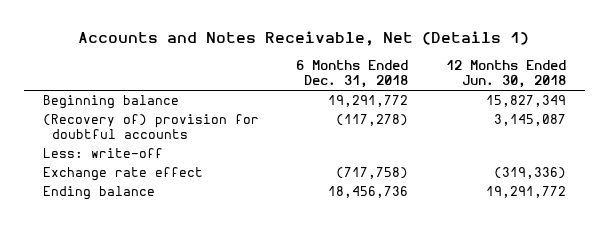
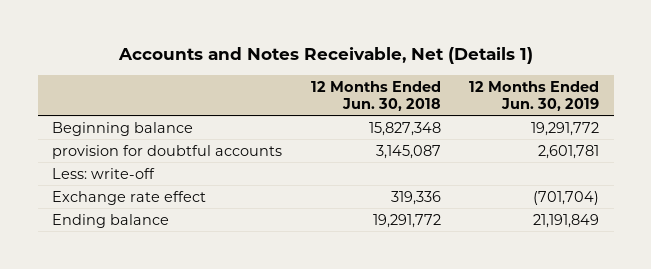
[296,60,409,89] 6 Months Ended Dec. 31, 2018 -> none
none -> [469,80,600,111] 12 Months Ended Jun. 30, 2019
[485,95,566,108] 15,827,349 -> [368,121,441,136] 15,827,348
[42,114,259,140] (Recovery of) provision for doubtful accounts -> [51,144,282,159] provision for doubtful accounts
[493,167,566,180] (319,336) -> [390,190,441,205] 319,336

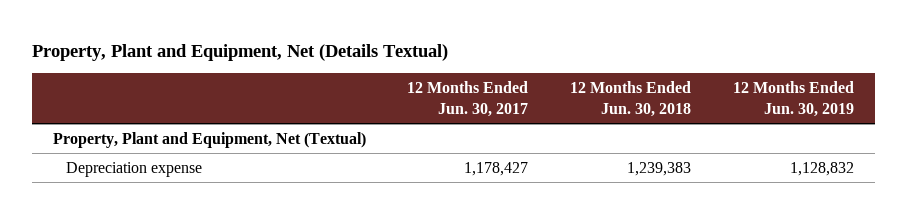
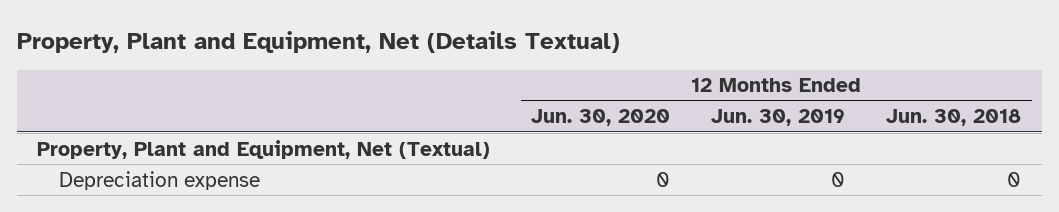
[407,81,529,117] 12 Months Ended Jun. 30, 2017 -> none
none -> [531,109,671,127] Jun. 30, 2020
[627,161,692,176] 1,239,383 -> [1007,171,1022,187] 0
[790,161,855,176] 1,128,832 -> [831,171,846,187] 0

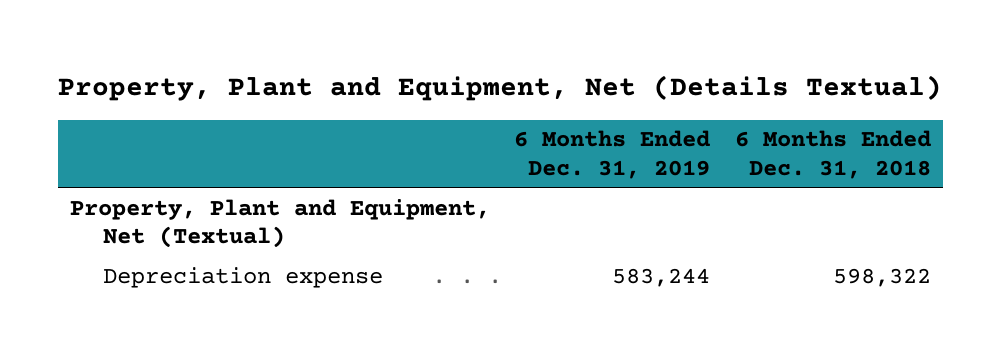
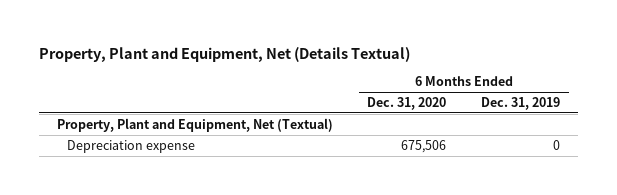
[734,130,931,179] 6 Months Ended Dec. 31, 2018 -> none
none -> [367,97,447,111] Dec. 31, 2020
[612,267,711,287] 583,244 -> [553,140,561,151] 0

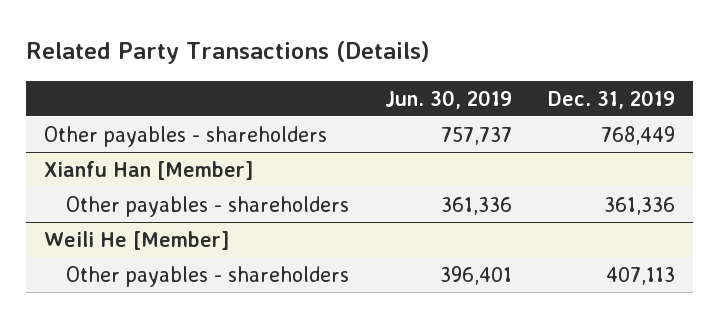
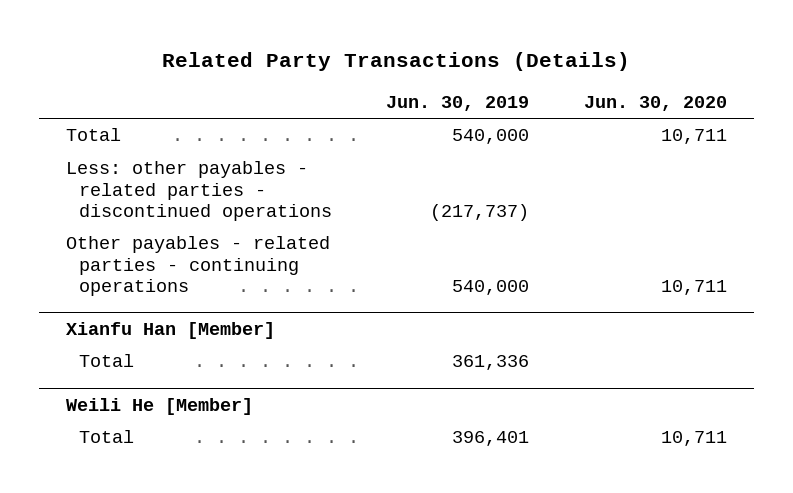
[548,89,676,109] Dec. 31, 2019 -> none
none -> [583,95,727,111] Jun. 30, 2020
[43,125,327,147] Other payables - shareholders -> none
none -> [65,128,121,142] Total
none -> [65,161,333,222] Less: other payables - related parties - discontinued operations
none -> [65,236,330,297] Other payables - related parties - continuing operations
[66,195,350,217] Other payables - shareholders -> [79,354,135,368] Total
[66,265,350,287] Other payables - shareholders -> [79,430,135,444] Total

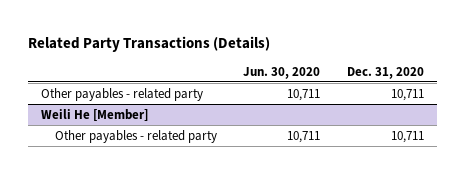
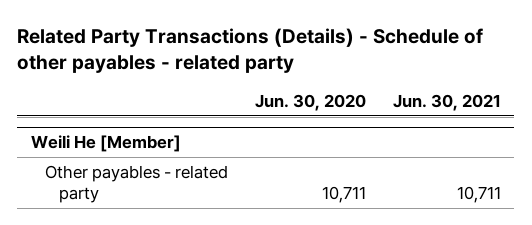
[27,35,270,52] Related Party Transactions (Details) -> [17,28,484,74] Related Party Transactions (Details) - Schedule of other payables - related party
[346,66,424,79] Dec. 31, 2020 -> none
none -> [392,93,501,111] Jun. 30, 2021
[40,87,203,101] Other payables - related party -> none

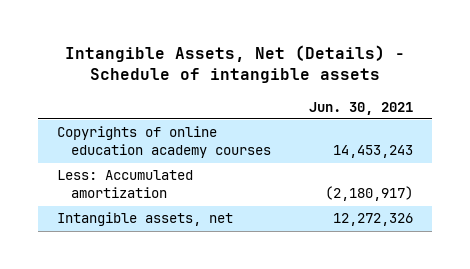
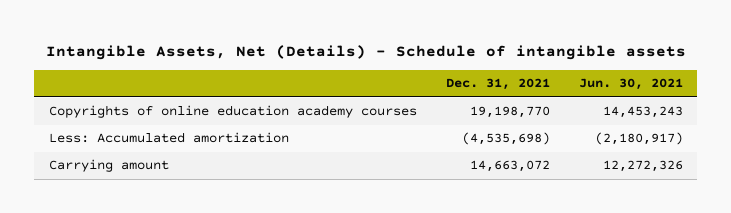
none -> [445,78,550,91] Dec. 31, 2021
[57,212,234,227] Intangible assets, net -> [48,159,169,173] Carrying amount

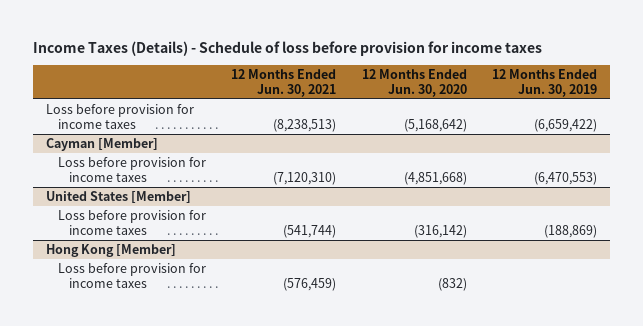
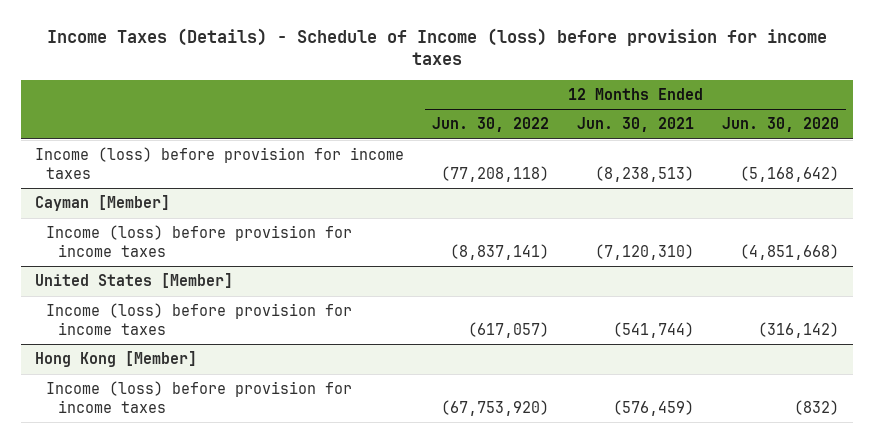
[33,40,543,56] Income Taxes (Details) - Schedule of loss before provision for income taxes -> [46,28,827,66] Income Taxes (Details) - Schedule of Income (loss) before provision for income taxes
[491,68,597,97] 12 Months Ended Jun. 30, 2019 -> none
none -> [431,117,549,133] Jun. 30, 2022
[46,103,195,129] Loss before provision for income taxes -> [34,147,404,179] Income (loss) before provision for income taxes
[57,156,206,182] Loss before provision for income taxes -> [46,225,353,257] Income (loss) before provision for income taxes
[57,209,206,235] Loss before provision for income taxes -> [46,303,353,335] Income (loss) before provision for income taxes
[57,262,206,288] Loss before provision for income taxes -> [46,381,353,413] Income (loss) before provision for income taxes

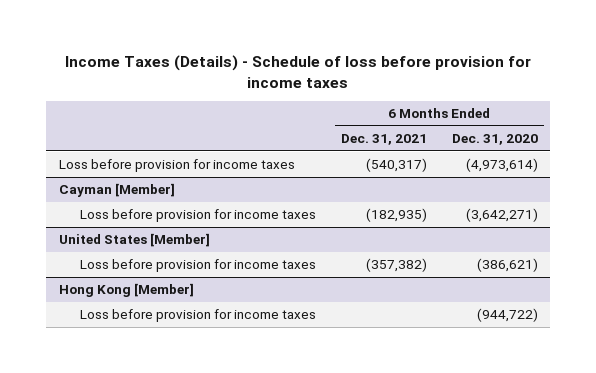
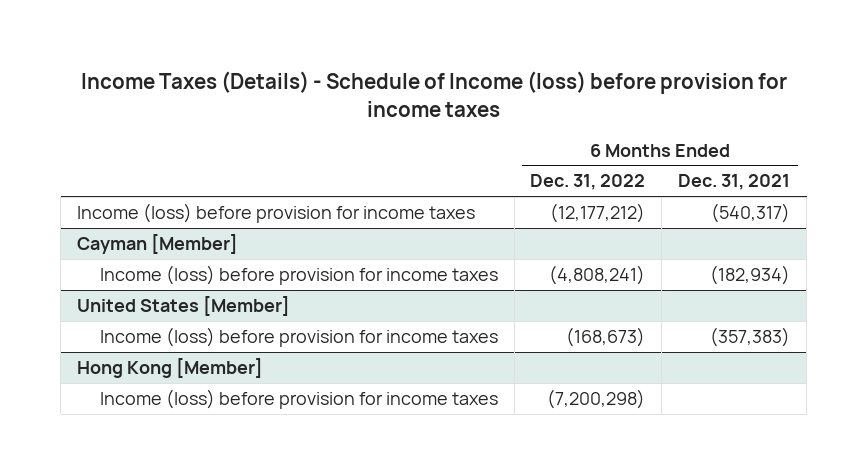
[65,54,532,88] Income Taxes (Details) - Schedule of loss before provision for income taxes -> [80,70,787,117] Income Taxes (Details) - Schedule of Income (loss) before provision for income taxes
[451,133,538,145] Dec. 31, 2020 -> none
none -> [530,174,646,191] Dec. 31, 2022
[58,159,295,173] Loss before provision for income taxes -> [77,202,476,223] Income (loss) before provision for income taxes
[79,209,316,223] Loss before provision for income taxes -> [99,264,498,285] Income (loss) before provision for income taxes
[365,208,427,223] (182,935) -> [710,264,791,285] (182,934)
[79,259,316,273] Loss before provision for income taxes -> [99,326,498,347] Income (loss) before provision for income taxes
[365,258,427,273] (357,382) -> [710,326,791,347] (357,383)
[79,309,316,323] Loss before provision for income taxes -> [99,388,498,409] Income (loss) before provision for income taxes

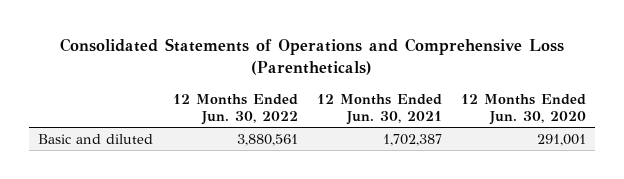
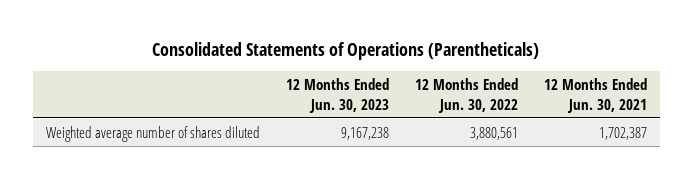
[60,38,565,76] Consolidated Statements of Operations and Comprehensive Loss (Parentheticals) -> [152,42,540,61] Consolidated Statements of Operations (Parentheticals)
[460,93,586,126] 12 Months Ended Jun. 30, 2020 -> none
none -> [285,78,389,113] 12 Months Ended Jun. 30, 2023
[38,133,154,144] Basic and diluted -> [45,125,260,142] Weighted average number of shares diluted

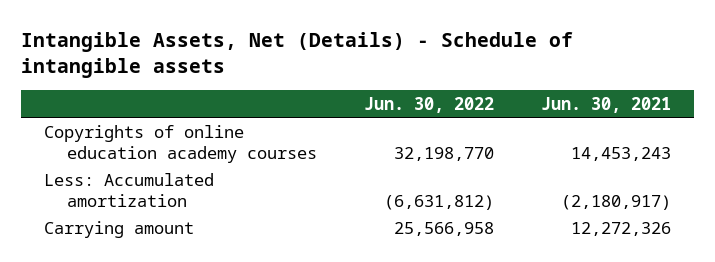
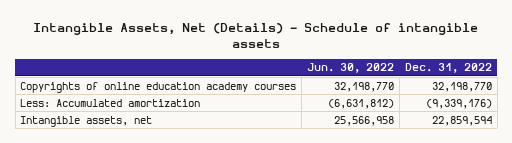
[540,97,671,114] Jun. 30, 2021 -> none
none -> [404,63,492,74] Dec. 31, 2022
[44,220,195,238] Carrying amount -> [20,115,153,127] Intangible assets, net

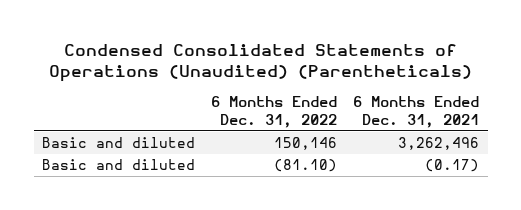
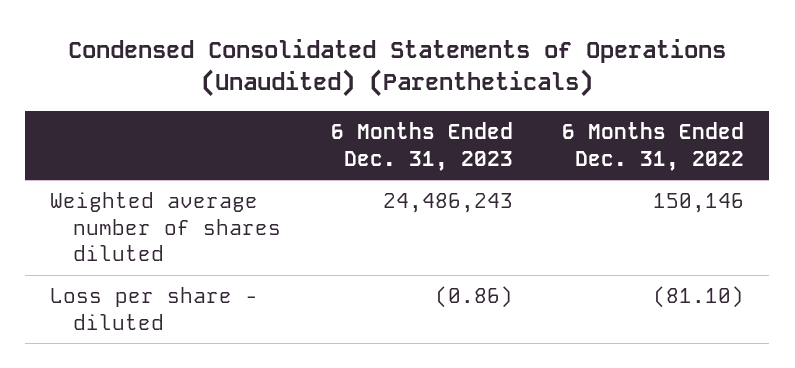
[353,96,480,129] 6 Months Ended Dec. 31, 2021 -> none
none -> [330,122,513,171] 6 Months Ended Dec. 31, 2023
[41,137,195,149] Basic and diluted -> [50,192,282,262] Weighted average number of shares diluted
[41,159,195,171] Basic and diluted -> [50,287,259,330] Loss per share - diluted

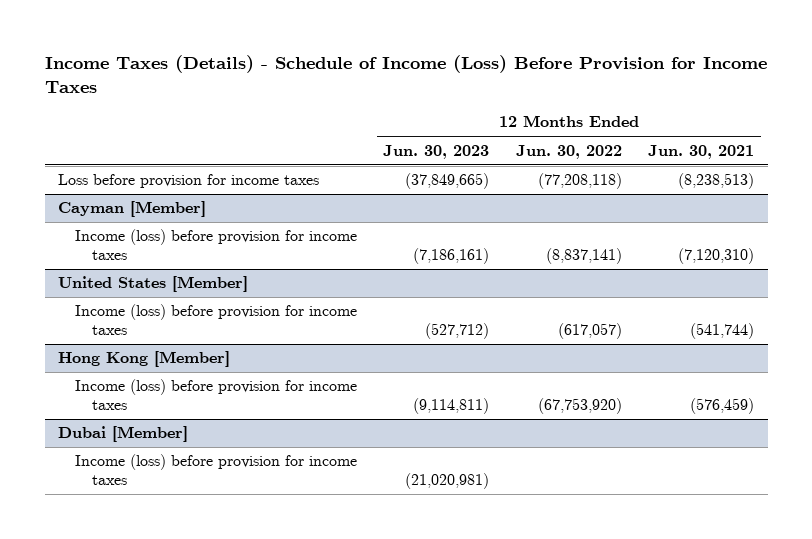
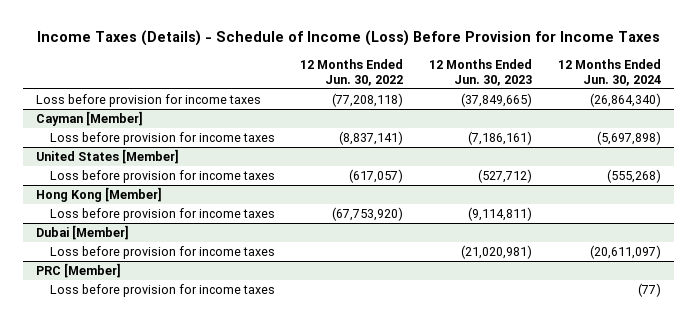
[648,144,755,159] Jun. 30, 2021 -> none
none -> [558,58,662,86] 12 Months Ended Jun. 30, 2024
[74,229,357,260] Income (loss) before provision for income taxes -> [49,131,275,145] Loss before provision for income taxes
[74,304,357,335] Income (loss) before provision for income taxes -> [49,169,275,183] Loss before provision for income taxes
[74,379,357,410] Income (loss) before provision for income taxes -> [49,207,275,221] Loss before provision for income taxes
[74,454,357,485] Income (loss) before provision for income taxes -> [49,245,275,259] Loss before provision for income taxes
none -> [35,262,121,278] PRC [Member]
none -> [49,283,275,297] Loss before provision for income taxes

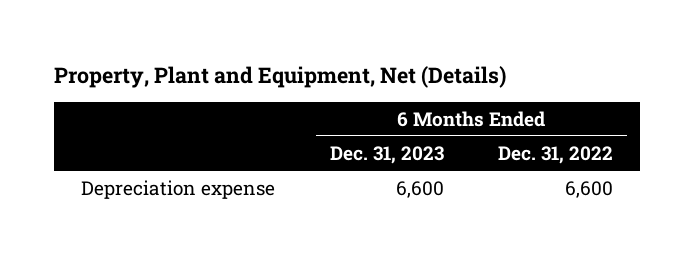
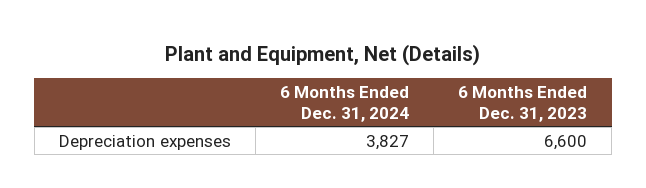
[53,65,506,88] Property, Plant and Equipment, Net (Details) -> [164,43,480,66] Plant and Equipment, Net (Details)
[498,145,614,164] Dec. 31, 2022 -> none
none -> [279,85,409,122] 6 Months Ended Dec. 31, 2024
[80,179,275,199] Depreciation expense -> [58,134,231,150] Depreciation expenses

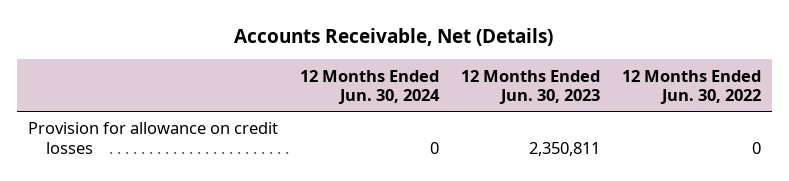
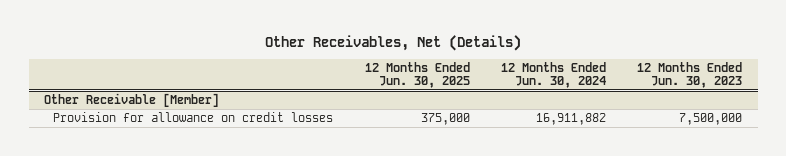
[234,27,554,46] Accounts Receivable, Net (Details) -> [265,34,522,51] Other Receivables, Net (Details)
[621,69,761,105] 12 Months Ended Jun. 30, 2022 -> none
none -> [364,61,470,89] 12 Months Ended Jun. 30, 2025
none -> [44,93,220,108] Other Receivable [Member]
[429,141,439,154] 0 -> [535,113,606,126] 16,911,882
[528,141,600,156] 2,350,811 -> [679,113,743,126] 7,500,000

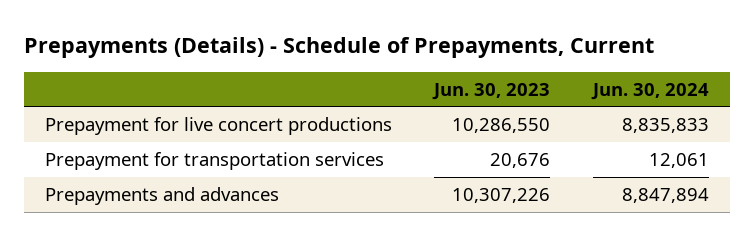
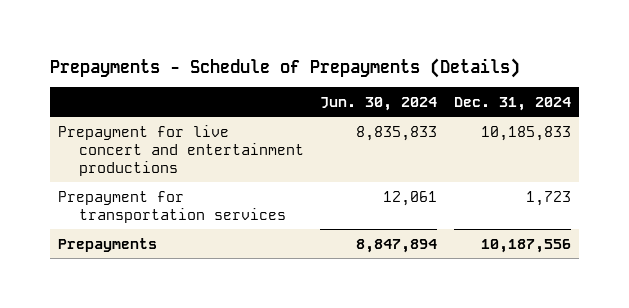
[23,36,654,58] Prepayments (Details) - Schedule of Prepayments, Current -> [49,57,520,78] Prepayments - Schedule of Prepayments (Details)
[432,82,551,100] Jun. 30, 2023 -> none
none -> [453,96,571,111] Dec. 31, 2024
[45,116,393,135] Prepayment for live concert productions -> [58,124,305,176] Prepayment for live concert and entertainment productions
[45,186,280,205] Prepayments and advances -> [58,237,158,252] Prepayments

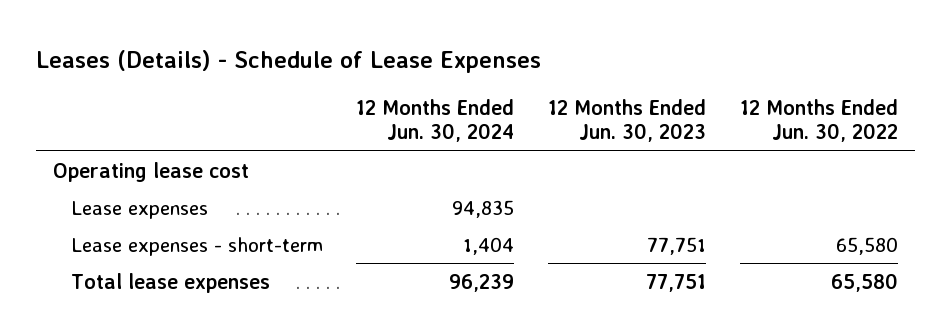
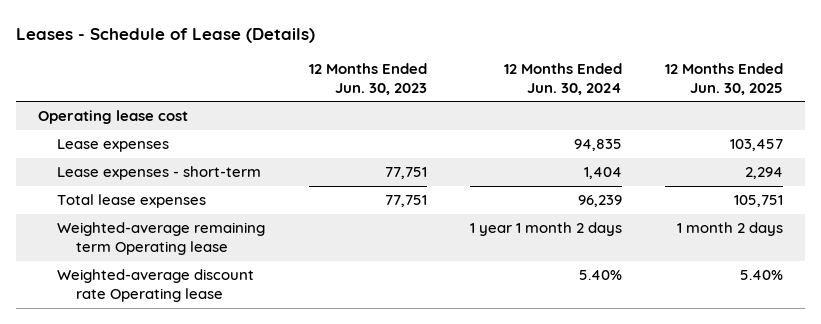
[36,50,542,74] Leases (Details) - Schedule of Lease Expenses -> [16,27,316,43] Leases - Schedule of Lease (Details)
[740,98,899,143] 12 Months Ended Jun. 30, 2022 -> none
none -> [665,62,784,95] 12 Months Ended Jun. 30, 2025
none -> [57,222,266,256] Weighted-average remaining term Operating lease
none -> [57,269,255,303] Weighted-average discount rate Operating lease

